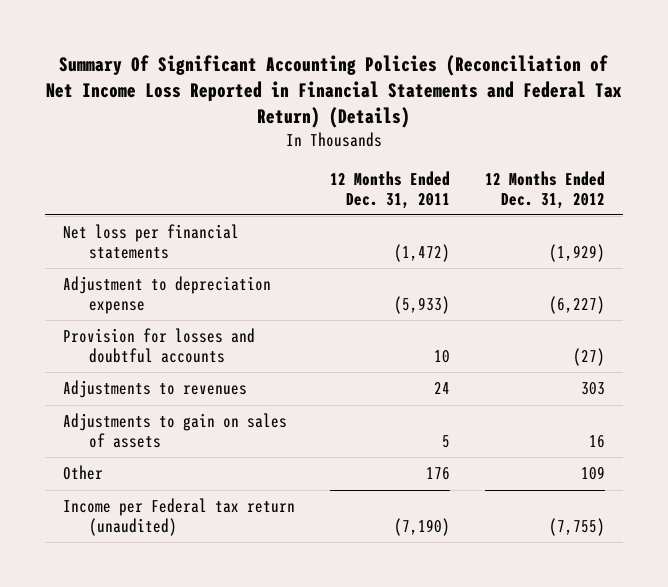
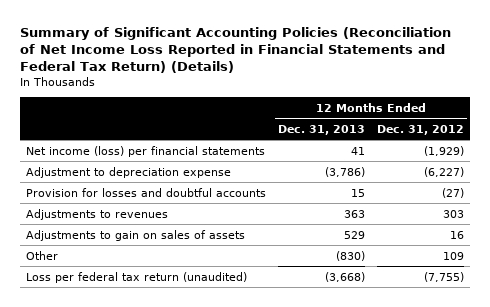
[45,55,622,129] Summary Of Significant Accounting Policies (Reconciliation of Net Income Loss Reported in Financial Statements and Federal Tax Return) (Details) -> [19,26,451,74] Summary of Significant Accounting Policies (Reconciliation of Net Income Loss Reported in Financial Statements and Federal Tax Return) (Details)
[329,171,450,209] 12 Months Ended Dec. 31, 2011 -> none
none -> [278,124,366,135] Dec. 31, 2013
[62,224,239,259] Net loss per financial statements -> [25,145,265,157] Net income (loss) per financial statements
[62,498,295,536] Income per Federal tax return (unaudited) -> [25,271,247,283] Loss per federal tax return (unaudited)

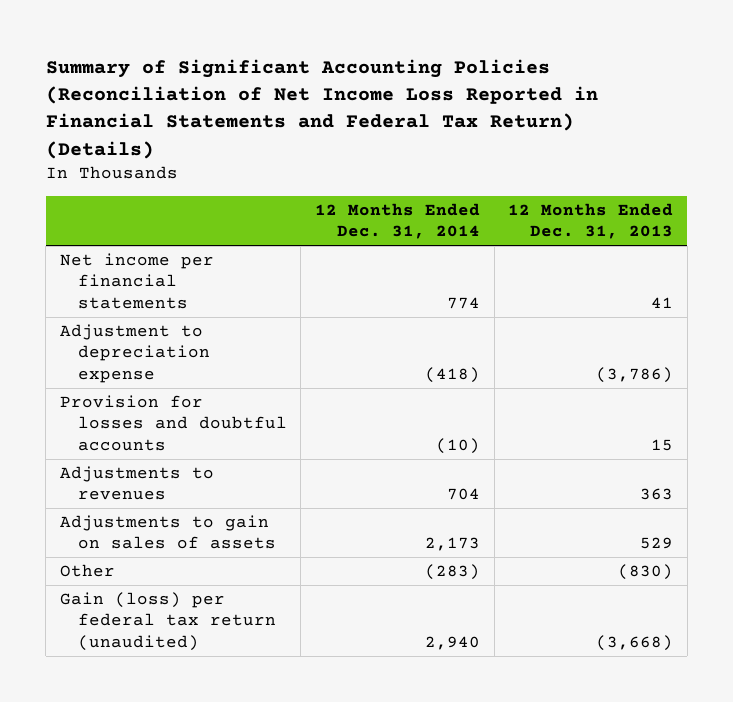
[377,124,465,135] Dec. 31, 2012 -> none
none -> [315,202,481,240] 12 Months Ended Dec. 31, 2014
[25,145,265,157] Net income (loss) per financial statements -> [59,253,214,309] Net income per financial statements
[25,271,247,283] Loss per federal tax return (unaudited) -> [59,592,276,651] Gain (loss) per federal tax return (unaudited)

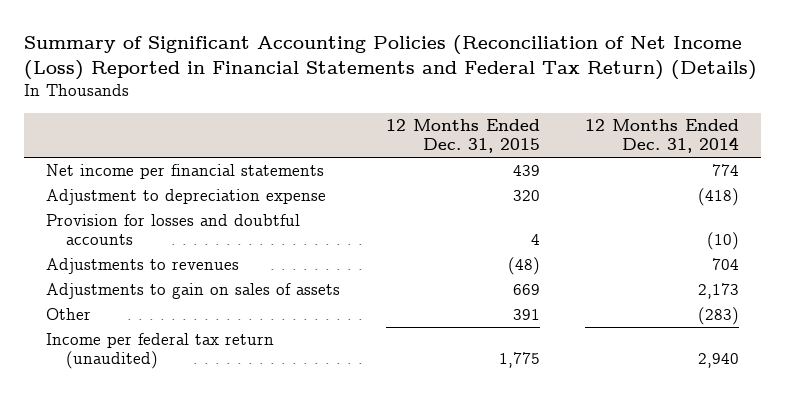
[45,58,598,159] Summary of Significant Accounting Policies (Reconciliation of Net Income Loss Reported in Financial Statements and Federal Tax Return) (Details) -> [23,35,757,81] Summary of Significant Accounting Policies (Reconciliation of Net Income (Loss) Reported in Financial Statements and Federal Tax Return) (Details)
[508,202,674,240] 12 Months Ended Dec. 31, 2013 -> none
none -> [385,118,540,153] 12 Months Ended Dec. 31, 2015
[59,592,276,651] Gain (loss) per federal tax return (unaudited) -> [46,333,275,370] Income per federal tax return (unaudited)

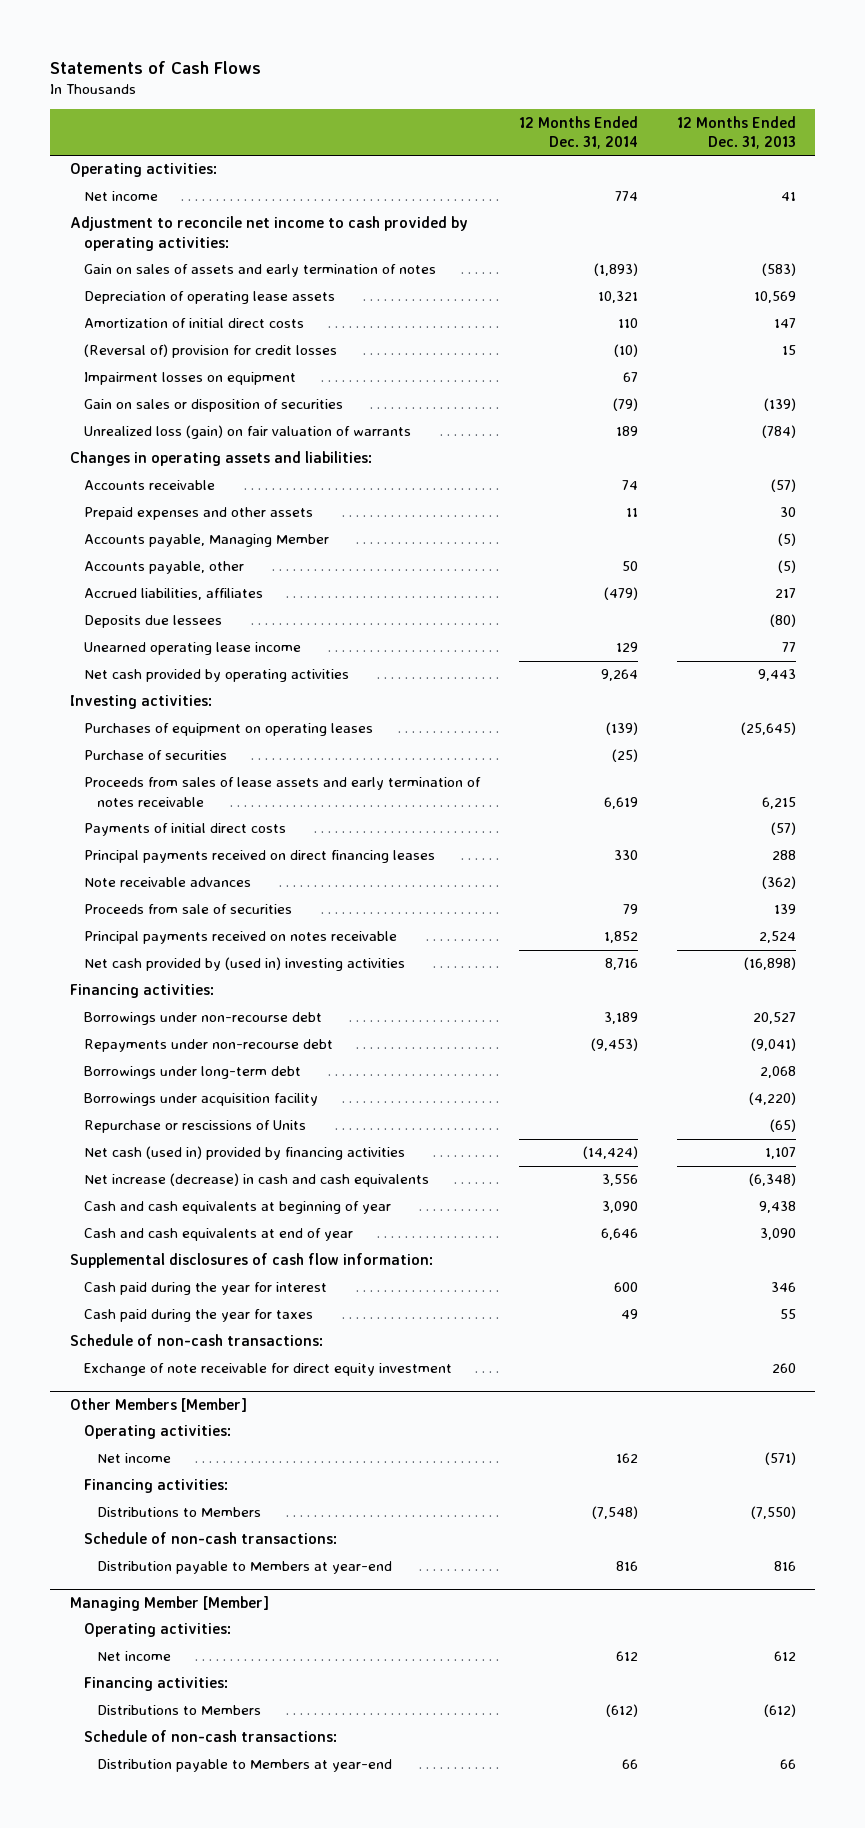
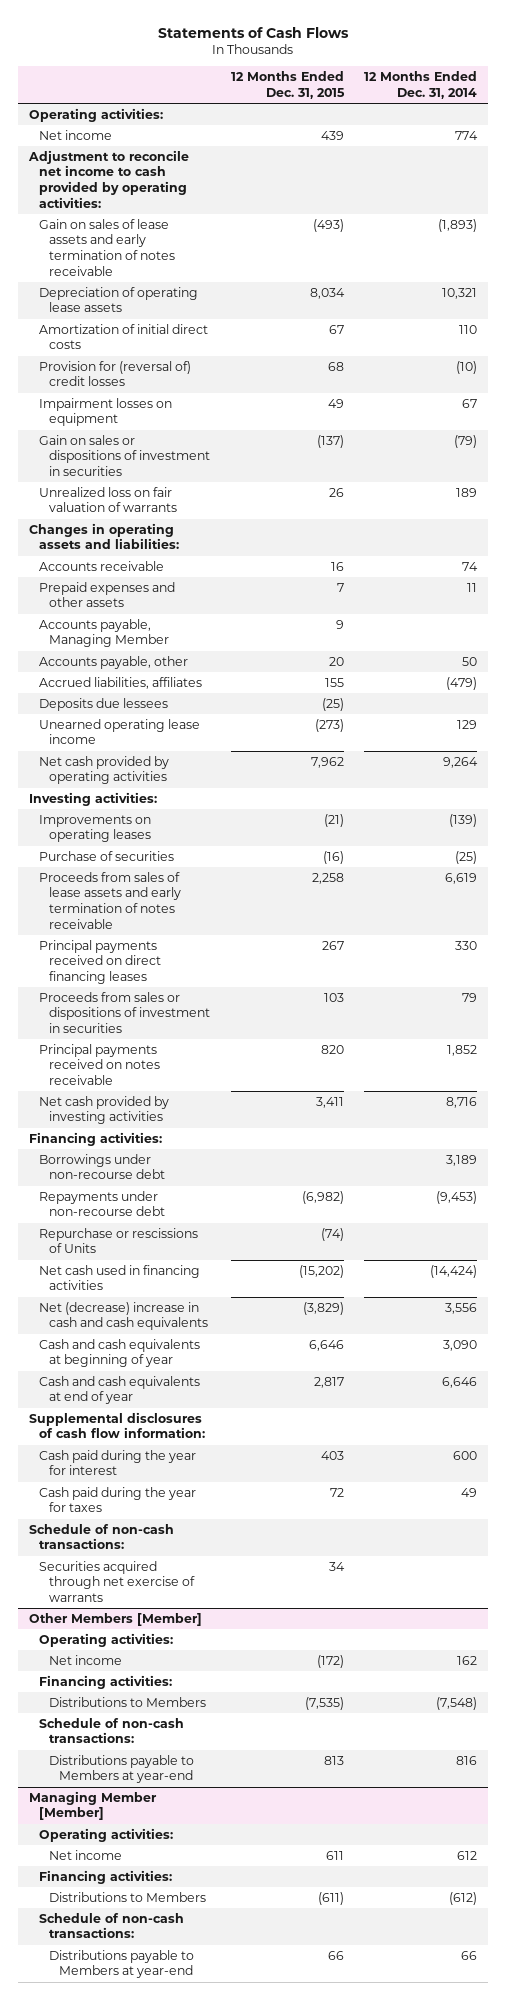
[676,115,796,150] 12 Months Ended Dec. 31, 2013 -> none
none -> [230,71,345,99] 12 Months Ended Dec. 31, 2015
[83,264,436,278] Gain on sales of assets and early termination of notes -> [38,218,175,276] Gain on sales of lease assets and early termination of notes receivable
[83,344,337,359] (Reversal of) provision for credit losses -> [38,360,191,387] Provision for (reversal of) credit losses
[83,399,343,413] Gain on sales or disposition of securities -> [38,434,210,477] Gain on sales or dispositions of investment in securities
[83,425,411,440] Unrealized loss (gain) on fair valuation of warrants -> [38,486,177,513] Unrealized loss on fair valuation of warrants
[83,723,373,737] Purchases of equipment on operating leases -> [38,814,151,843] Improvements on operating leases
[83,823,286,837] Payments of initial direct costs -> none
[83,877,251,888] Note receivable advances -> none
[83,904,292,915] Proceeds from sale of securities -> [38,991,210,1034] Proceeds from sales or dispositions of investment in securities
[83,957,405,972] Net cash provided by (used in) investing activities -> [38,1095,169,1125] Net cash provided by investing activities
[83,1066,301,1080] Borrowings under long-term debt -> none
[83,1093,318,1107] Borrowings under acquisition facility -> none
[83,1146,405,1161] Net cash (used in) provided by financing activities -> [38,1264,200,1291] Net cash used in financing activities
[83,1173,429,1188] Net increase (decrease) in cash and cash equivalents -> [38,1301,208,1331] Net (decrease) increase in cash and cash equivalents
[83,1363,452,1377] Exchange of note receivable for direct equity investment -> none
none -> [38,1560,195,1603] Securities acquired through net exercise of warrants
[97,1561,393,1575] Distribution payable to Members at year-end -> [48,1754,194,1784] Distributions payable to Members at year-end
[97,1759,393,1773] Distribution payable to Members at year-end -> [48,1949,194,1979] Distributions payable to Members at year-end

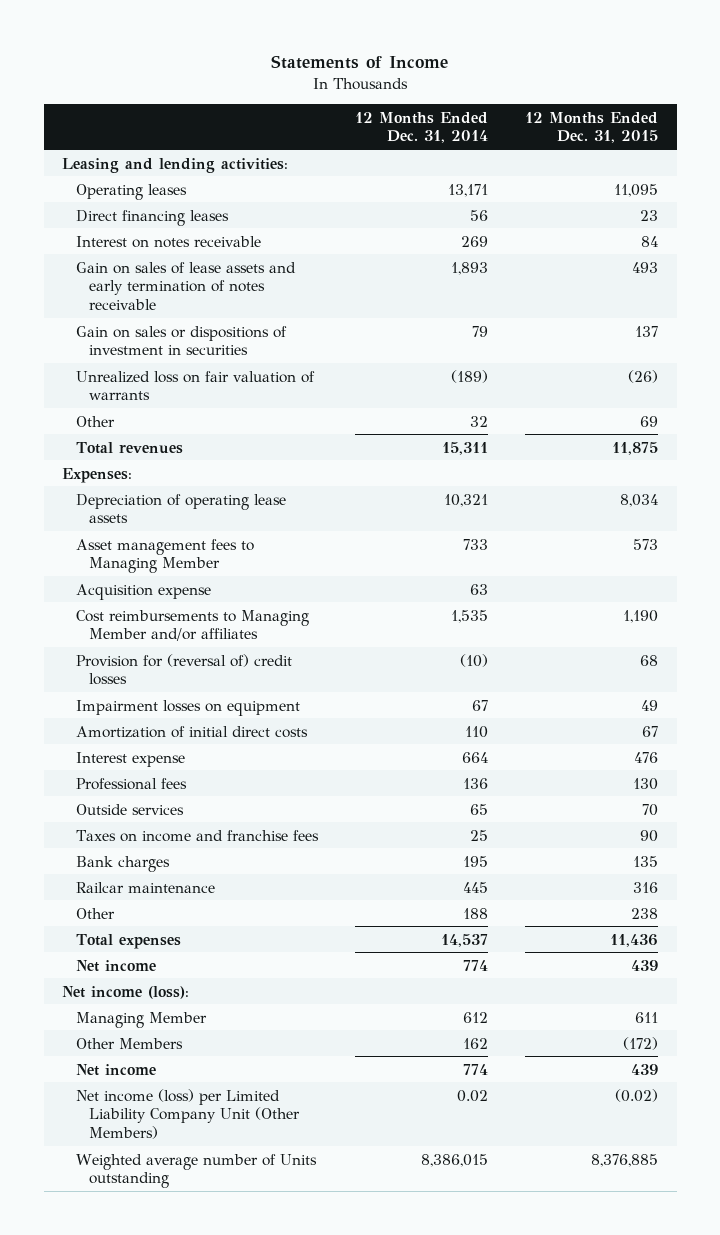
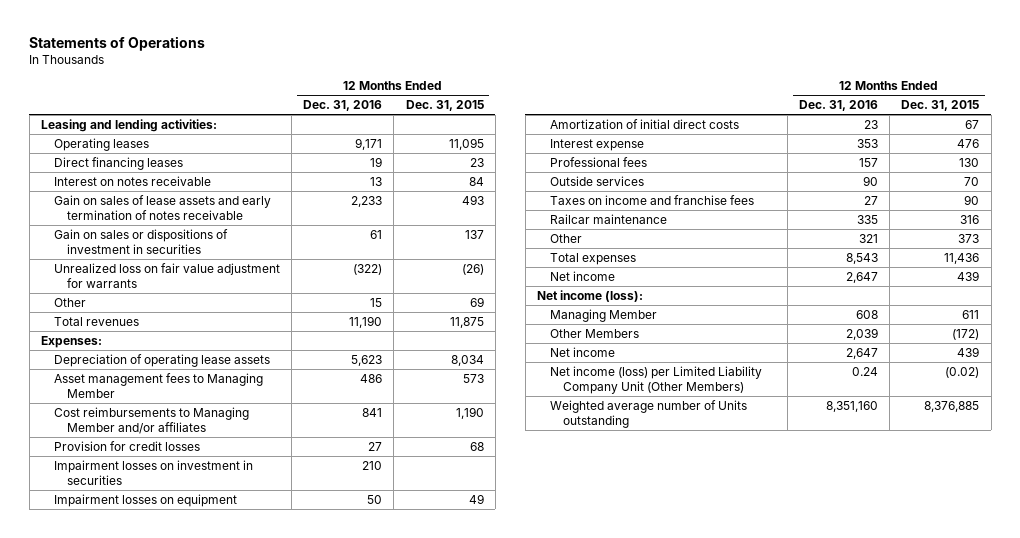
[271,54,449,69] Statements of Income -> [29,35,206,51] Statements of Operations
[354,111,488,144] 12 Months Ended Dec. 31, 2014 -> none
none -> [303,100,383,112] Dec. 31, 2016
[75,370,315,401] Unrealized loss on fair valuation of warrants -> [53,263,280,288] Unrealized loss on fair value adjustment for warrants
[75,583,211,600] Acquisition expense -> none
[75,653,292,686] Provision for (reversal of) credit losses -> [53,441,200,452] Provision for credit losses
none -> [53,460,253,485] Impairment losses on investment in securities
[75,855,170,872] Bank charges -> none
[631,907,659,919] 238 -> [958,234,980,244] 373

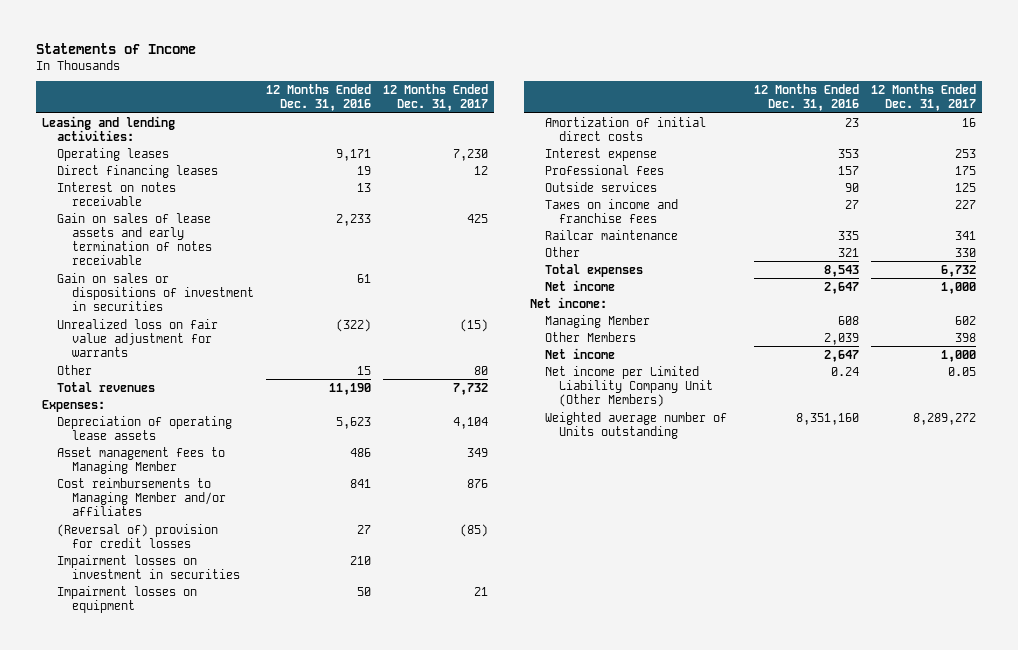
[29,35,206,51] Statements of Operations -> [35,42,196,54] Statements of Income
[405,100,484,112] Dec. 31, 2015 -> none
none -> [383,83,489,112] 12 Months Ended Dec. 31, 2017
[53,441,200,452] Provision for credit losses -> [56,523,218,548] (Reversal of) provision for credit losses
[536,290,643,303] Net income (loss): -> [529,296,607,308] Net income:
[549,366,762,394] Net income (loss) per Limited Liability Company Unit (Other Members) -> [544,365,714,408] Net income per Limited Liability Company Unit (Other Members)

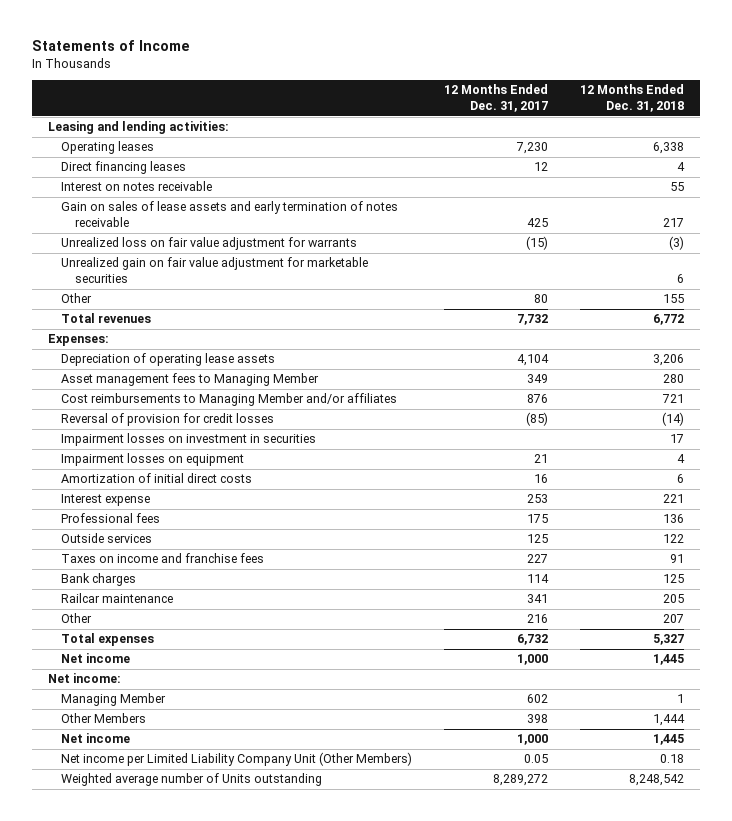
[265,83,371,112] 12 Months Ended Dec. 31, 2016 -> none
none -> [580,84,685,113] 12 Months Ended Dec. 31, 2018
[56,272,254,312] Gain on sales or dispositions of investment in securities -> none
none -> [61,257,369,284] Unrealized gain on fair value adjustment for marketable securities
[56,523,218,548] (Reversal of) provision for credit losses -> [61,413,275,427] Reversal of provision for credit losses
none -> [61,573,137,587] Bank charges
[955,247,977,257] 330 -> [527,614,549,624] 216

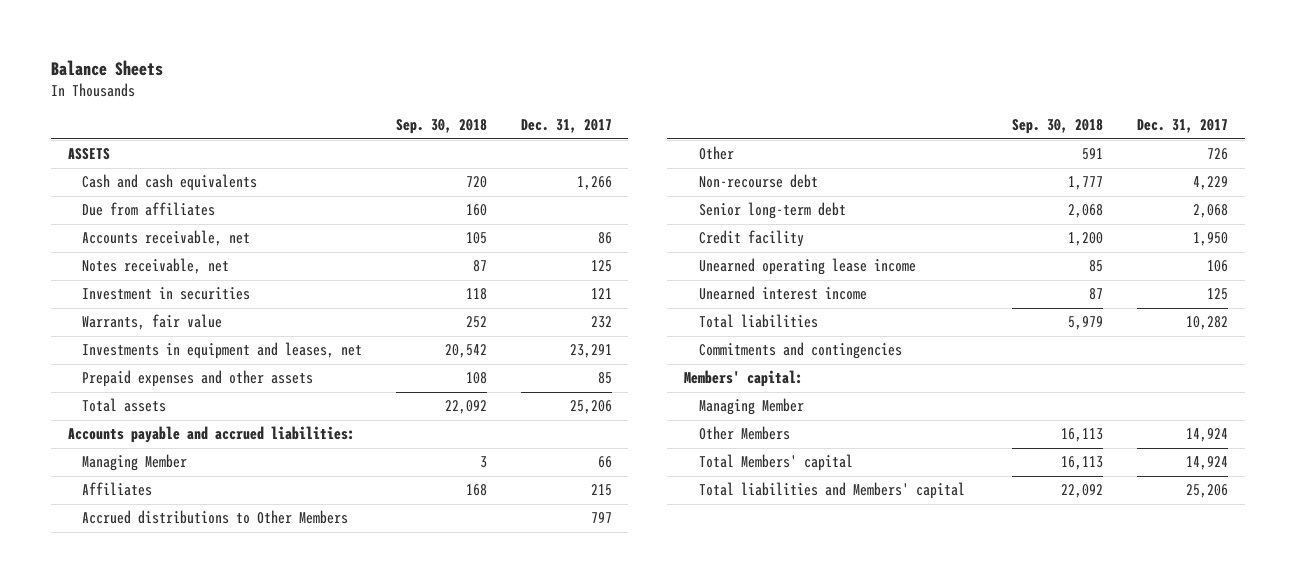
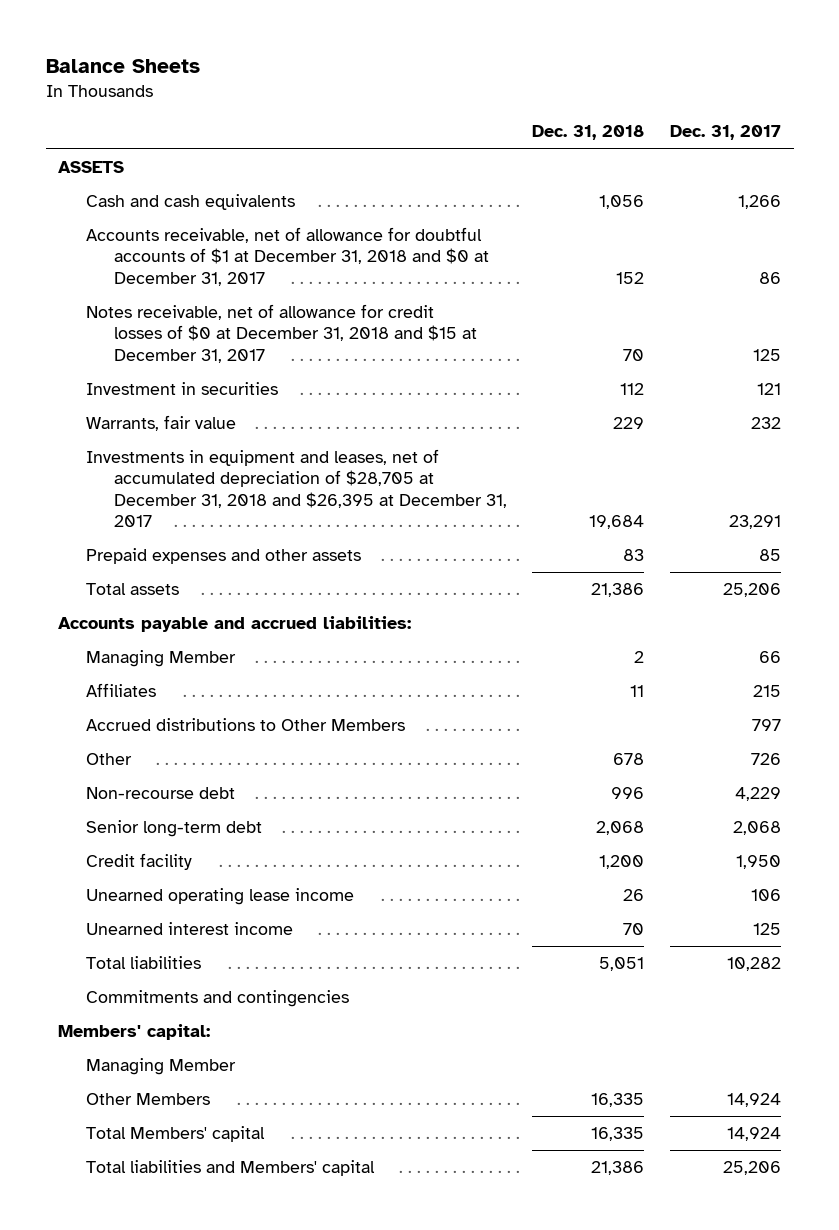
[395,119,487,135] Sep. 30, 2018 -> none
none -> [532,125,645,141] Dec. 31, 2018
[82,202,216,217] Due from affiliates -> none
[82,230,251,247] Accounts receivable, net -> none
none -> [86,227,489,286] Accounts receivable, net of allowance for doubtful accounts of $1 at December 31, 2018 and $0 at December 31, 2017
[82,258,230,275] Notes receivable, net -> [86,304,477,363] Notes receivable, net of allowance for credit losses of $0 at December 31, 2018 and $15 at December 31, 2017
[82,342,363,360] Investments in equipment and leases, net -> [86,449,507,527] Investments in equipment and leases, net of accumulated depreciation of $28,705 at December 31, 2018 and $26,395 at December 31, 2017

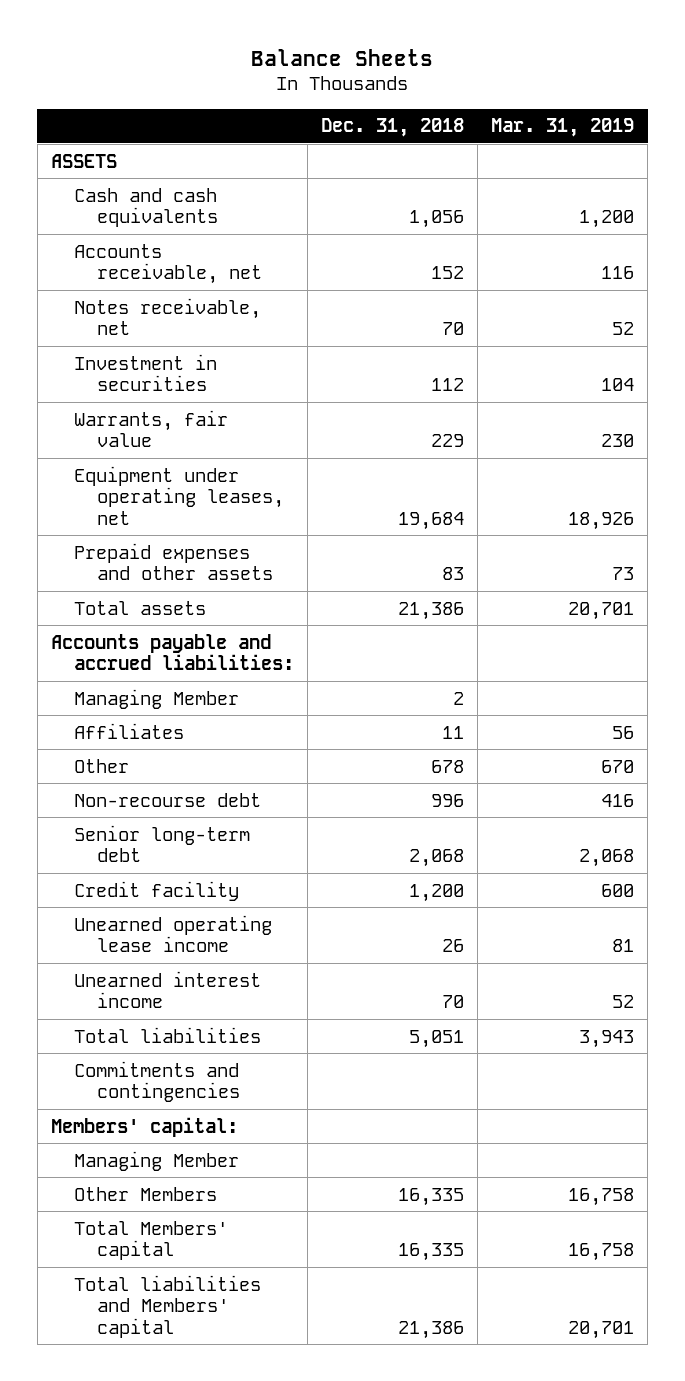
[669,125,781,141] Dec. 31, 2017 -> none
none -> [491,118,635,138] Mar. 31, 2019
[86,227,489,286] Accounts receivable, net of allowance for doubtful accounts of $1 at December 31, 2018 and $0 at December 31, 2017 -> [74,243,263,285] Accounts receivable, net
[86,304,477,363] Notes receivable, net of allowance for credit losses of $0 at December 31, 2018 and $15 at December 31, 2017 -> [74,297,262,336] Notes receivable, net
[86,449,507,527] Investments in equipment and leases, net of accumulated depreciation of $28,705 at December 31, 2018 and $26,395 at December 31, 2017 -> [74,465,285,525] Equipment under operating leases, net
[86,718,406,732] Accrued distributions to Other Members -> none

